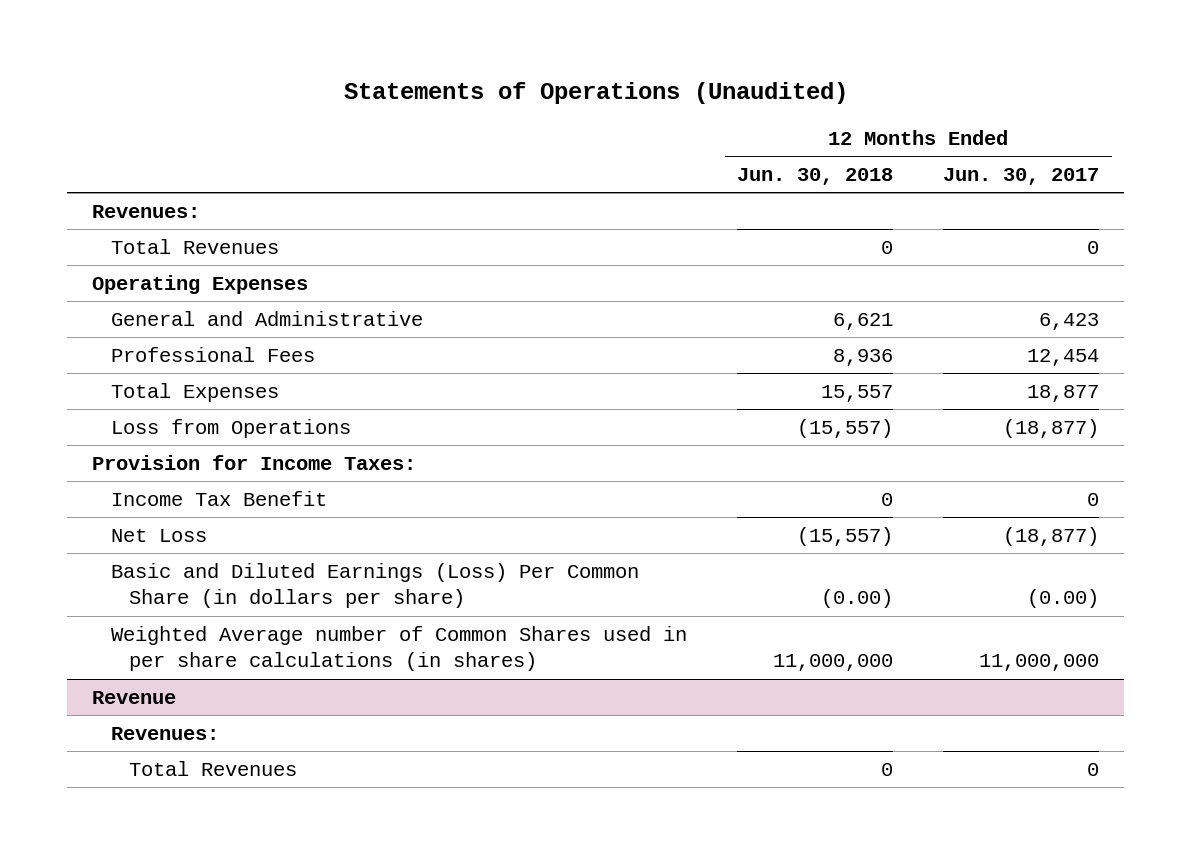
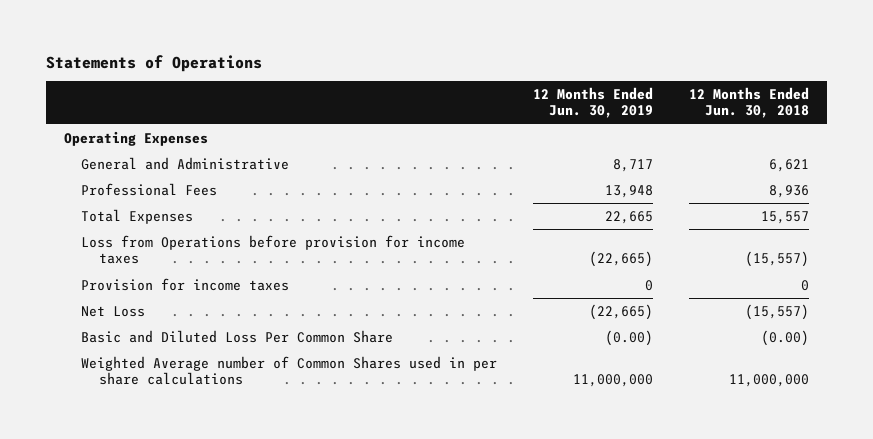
[343,82,848,105] Statements of Operations (Unaudited) -> [46,54,263,72] Statements of Operations
[943,167,1100,185] Jun. 30, 2017 -> none
none -> [533,87,654,119] 12 Months Ended Jun. 30, 2019
[92,204,201,218] Revenues: -> none
[110,238,279,254] Total Revenues -> none
[92,454,417,470] Provision for Income Taxes: -> none
[110,418,351,438] Loss from Operations -> [81,235,466,265] Loss from Operations before provision for income taxes
[110,490,327,506] Income Tax Benefit -> [81,278,290,292] Provision for income taxes
[92,690,177,704] Revenue -> none
[110,726,219,740] Revenues: -> none
[129,760,298,776] Total Revenues -> none
[110,562,639,609] Basic and Diluted Earnings (Loss) Per Common Share (in dollars per share) -> [81,330,394,344] Basic and Diluted Loss Per Common Share
[110,625,687,672] Weighted Average number of Common Shares used in per share calculations (in shares) -> [81,356,498,386] Weighted Average number of Common Shares used in per share calculations

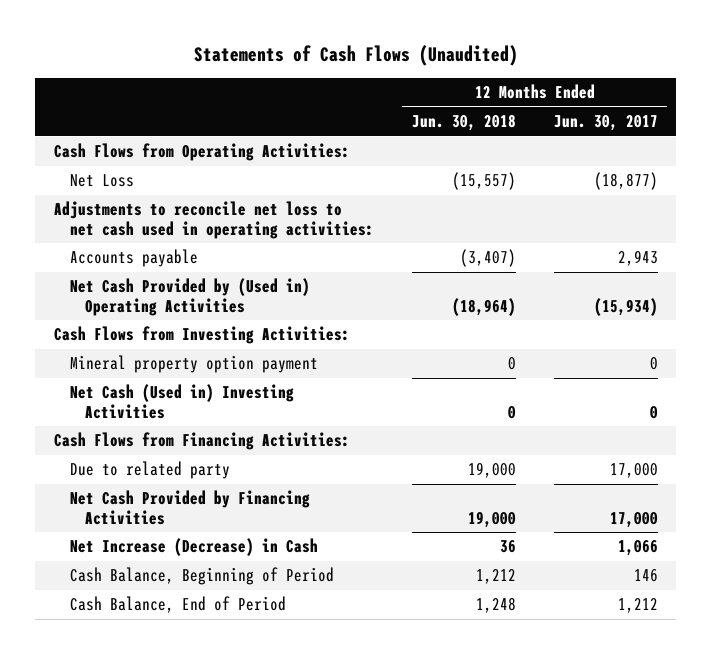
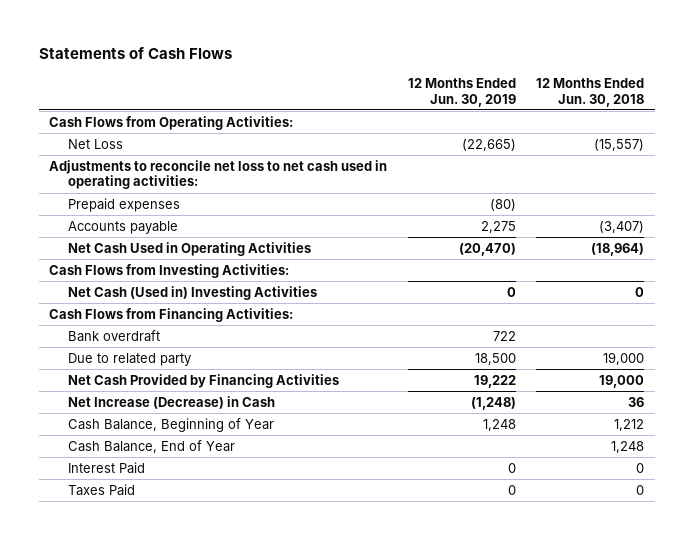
[193,45,518,67] Statements of Cash Flows (Unaudited) -> [39,47,233,60] Statements of Cash Flows
[553,115,658,132] Jun. 30, 2017 -> none
none -> [407,77,516,107] 12 Months Ended Jun. 30, 2019
none -> [68,197,181,212] Prepaid expenses
[69,278,310,317] Net Cash Provided by (Used in) Operating Activities -> [68,241,312,256] Net Cash Used in Operating Activities
[69,355,318,374] Mineral property option payment -> none
none -> [68,329,161,342] Bank overdraft
[69,567,334,586] Cash Balance, Beginning of Period -> [68,417,275,432] Cash Balance, Beginning of Year
[69,596,286,614] Cash Balance, End of Period -> [68,439,236,453] Cash Balance, End of Year
none -> [68,461,146,474] Interest Paid
none -> [68,483,136,496] Taxes Paid

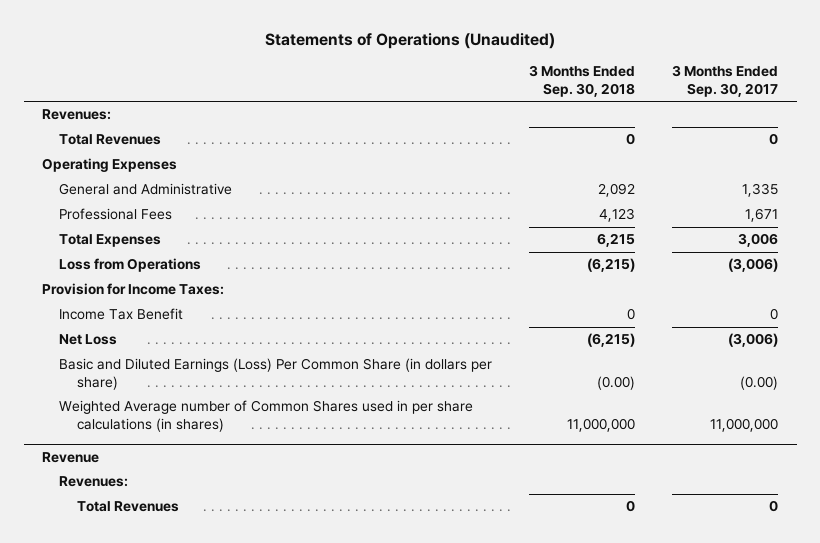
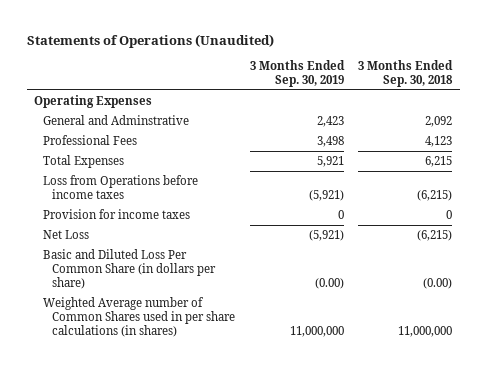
[672,65,779,97] 3 Months Ended Sep. 30, 2017 -> none
none -> [249,59,345,87] 3 Months Ended Sep. 30, 2019
[42,109,112,121] Revenues: -> none
[59,134,162,146] Total Revenues -> none
[59,183,233,196] General and Administrative -> [43,114,190,125] General and Adminstrative
[42,283,225,296] Provision for Income Taxes: -> none
[59,258,202,273] Loss from Operations -> [43,174,199,199] Loss from Operations before income taxes
[59,308,184,321] Income Tax Benefit -> [43,208,191,219] Provision for income taxes
[59,358,493,390] Basic and Diluted Earnings (Loss) Per Common Share (in dollars per share) -> [43,248,217,289] Basic and Diluted Loss Per Common Share (in dollars per share)
[42,451,100,463] Revenue -> none
[59,476,129,488] Revenues: -> none
[76,501,179,513] Total Revenues -> none

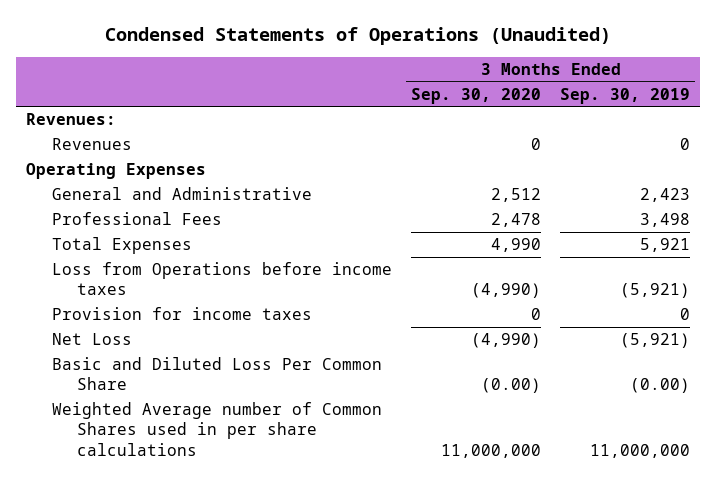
[27,33,275,48] Statements of Operations (Unaudited) -> [105,27,612,46] Condensed Statements of Operations (Unaudited)
[358,59,454,87] 3 Months Ended Sep. 30, 2018 -> none
none -> [410,87,541,104] Sep. 30, 2020
none -> [25,113,116,126] Revenues:
none -> [51,138,132,151] Revenues
[43,114,190,125] General and Adminstrative -> [51,187,312,201] General and Administrative
[43,248,217,289] Basic and Diluted Loss Per Common Share (in dollars per share) -> [51,357,382,391] Basic and Diluted Loss Per Common Share
[43,296,236,337] Weighted Average number of Common Shares used in per share calculations (in shares) -> [51,402,382,456] Weighted Average number of Common Shares used in per share calculations

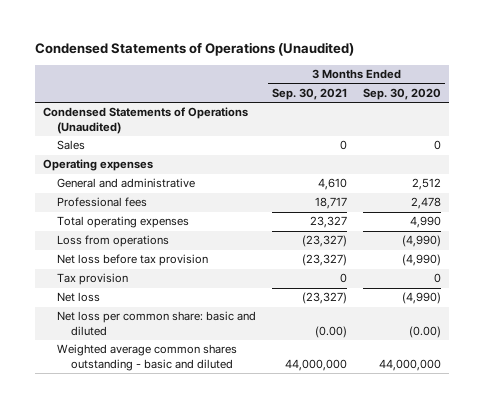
[560,87,691,104] Sep. 30, 2019 -> none
none -> [272,87,348,100] Sep. 30, 2021
[25,113,116,126] Revenues: -> none
none -> [43,107,249,134] Condensed Statements of Operations (Unaudited)
[51,138,132,151] Revenues -> [56,140,85,151] Sales
[25,163,206,180] Operating Expenses -> [43,159,154,172] Operating expenses
[51,187,312,201] General and Administrative -> [56,178,195,189] General and administrative
[51,212,222,226] Professional Fees -> [56,197,147,208] Professional fees
[51,237,192,255] Total Expenses -> [56,216,189,229] Total operating expenses
[51,262,392,296] Loss from Operations before income taxes -> [56,235,169,248] Loss from operations
none -> [56,254,208,267] Net loss before tax provision
[51,307,312,321] Provision for income taxes -> [56,273,128,286] Tax provision
[51,333,132,346] Net Loss -> [56,292,100,303] Net loss
[51,357,382,391] Basic and Diluted Loss Per Common Share -> [56,311,256,336] Net loss per common share: basic and diluted
[51,402,382,456] Weighted Average number of Common Shares used in per share calculations -> [56,344,237,371] Weighted average common shares outstanding - basic and diluted
[440,443,541,458] 11,000,000 -> [379,358,442,371] 44,000,000

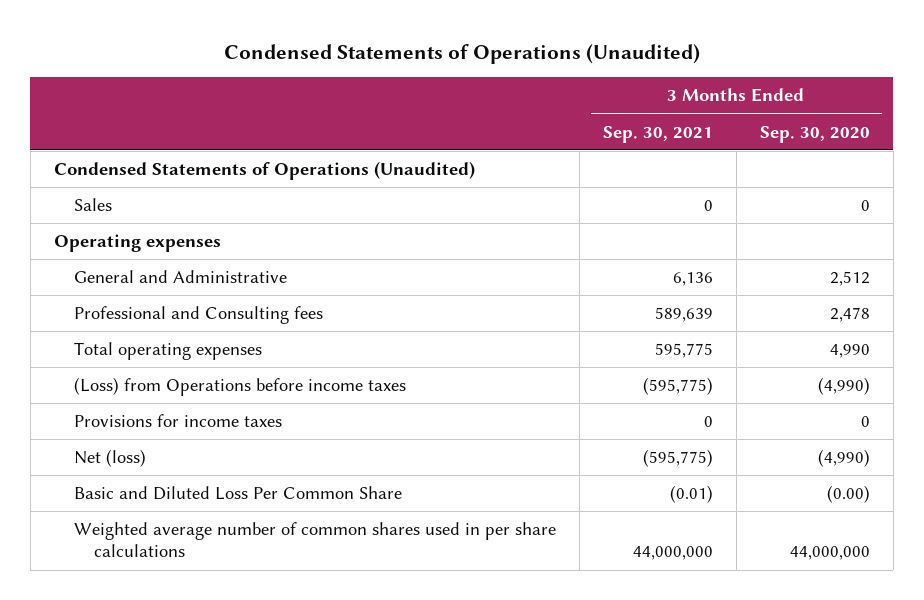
[56,254,208,267] Net loss before tax provision -> none
[56,178,195,189] General and administrative -> [74,270,288,284] General and Administrative
[318,178,348,191] 4,610 -> [673,272,714,287] 6,136
[56,197,147,208] Professional fees -> [74,306,324,325] Professional and Consulting fees
[315,197,348,210] 18,717 -> [655,307,714,323] 589,639
[310,216,348,229] 23,327 -> [655,343,714,359] 595,775
[56,235,169,248] Loss from operations -> [74,377,407,397] (Loss) from Operations before income taxes
[302,235,348,248] (23,327) -> [643,377,714,396] (595,775)
[56,273,128,286] Tax provision -> [74,414,283,428] Provisions for income taxes
[56,292,100,303] Net loss -> [74,449,147,468] Net (loss)
[302,292,348,305] (23,327) -> [643,449,714,468] (595,775)
[56,311,256,336] Net loss per common share: basic and diluted -> [74,486,403,501] Basic and Diluted Loss Per Common Share
[315,325,348,338] (0.00) -> [670,485,714,504] (0.01)
[56,344,237,371] Weighted average common shares outstanding - basic and diluted -> [74,522,557,558] Weighted average number of common shares used in per share calculations

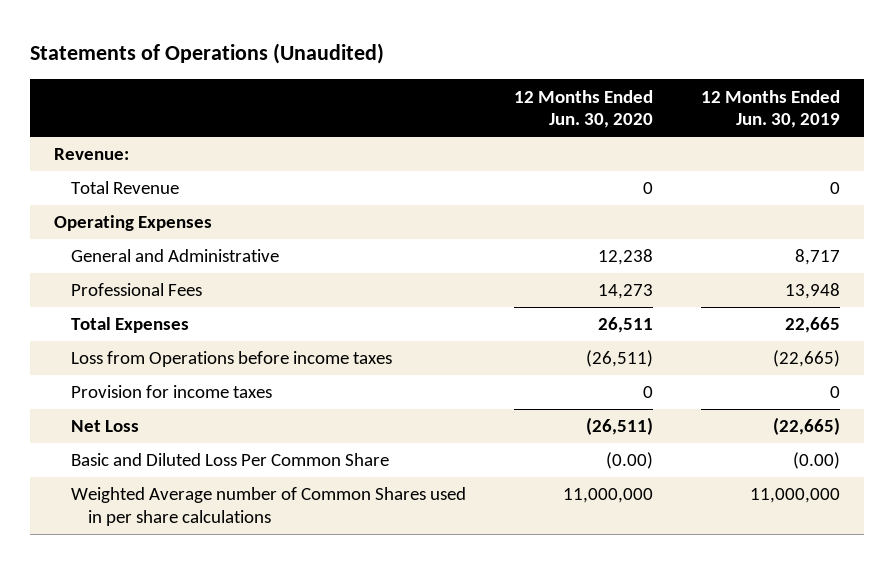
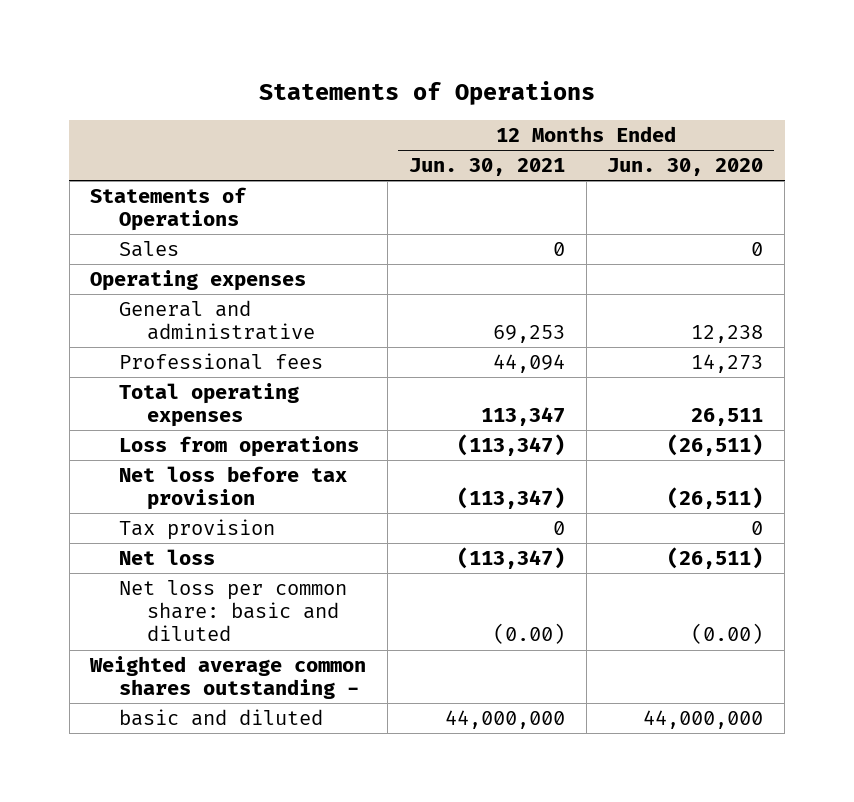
[30,43,385,65] Statements of Operations (Unaudited) -> [258,80,595,105] Statements of Operations
[701,89,841,129] 12 Months Ended Jun. 30, 2019 -> none
none -> [408,158,565,177] Jun. 30, 2021
[54,148,130,161] Revenue: -> none
[71,487,467,526] Weighted Average number of Common Shares used in per share calculations -> none
none -> [90,187,248,232] Statements of Operations
[71,181,180,195] Total Revenue -> [118,241,179,258] Sales
[54,215,213,232] Operating Expenses -> [90,270,307,292] Operating expenses
[71,249,280,263] General and Administrative -> [118,300,316,341] General and administrative
[71,283,203,297] Professional Fees -> [118,353,323,371] Professional fees
[71,317,190,334] Total Expenses -> [118,383,299,428] Total operating expenses
[71,351,393,368] Loss from Operations before income taxes -> [118,436,359,458] Loss from operations
none -> [118,466,347,511] Net loss before tax provision
[71,385,273,399] Provision for income taxes -> [118,519,275,541] Tax provision
[71,420,140,433] Net Loss -> [118,549,215,566] Net loss
[71,453,390,467] Basic and Diluted Loss Per Common Share -> [118,580,347,642] Net loss per common share: basic and diluted
none -> [89,656,367,700] Weighted average common shares outstanding -
none -> [118,709,323,727] basic and diluted

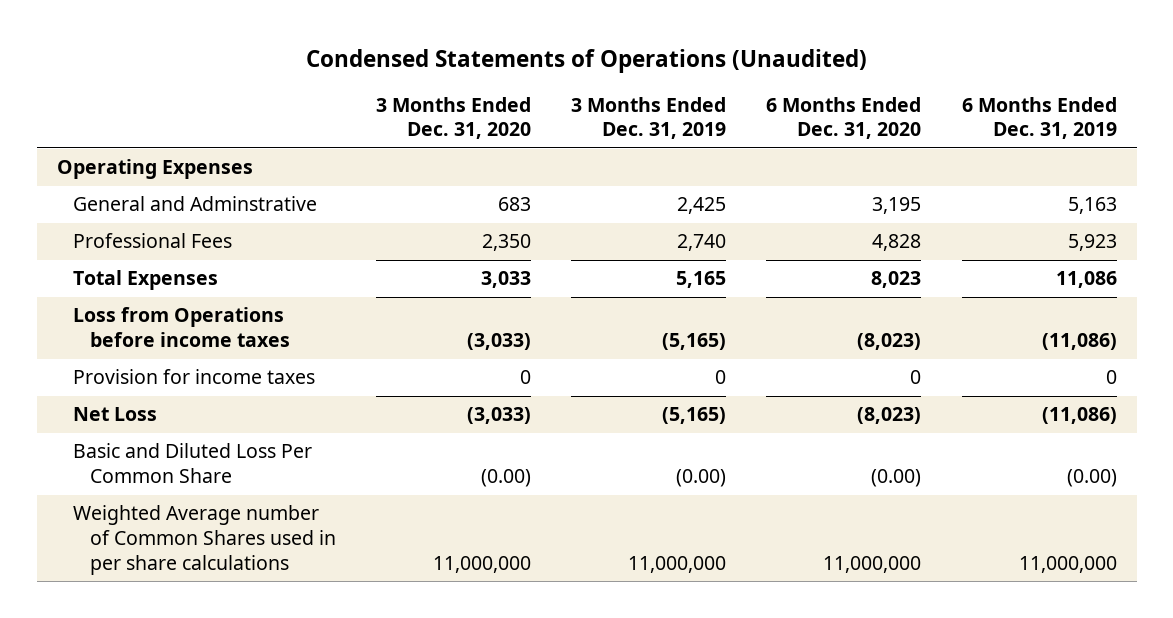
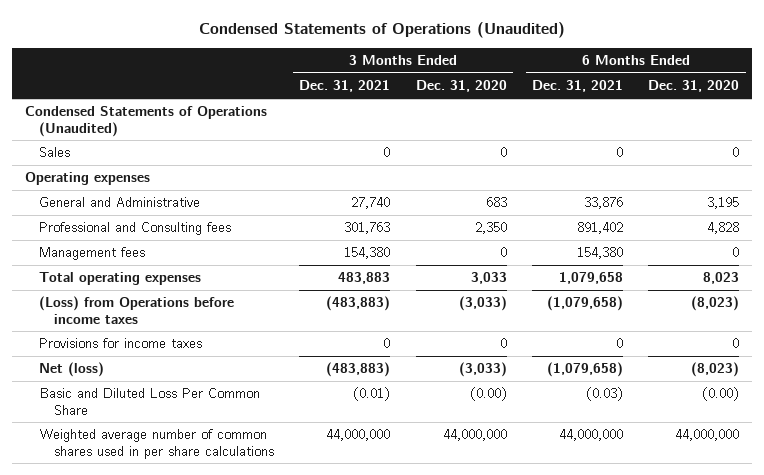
[571,96,727,140] 3 Months Ended Dec. 31, 2019 -> none
[961,96,1117,140] 6 Months Ended Dec. 31, 2019 -> none
none -> [299,80,391,93] Dec. 31, 2021
none -> [532,80,624,93] Dec. 31, 2021
none -> [24,106,267,137] Condensed Statements of Operations (Unaudited)
none -> [39,147,71,158] Sales
[56,159,253,180] Operating Expenses -> [24,172,150,186] Operating expenses
[73,196,318,212] General and Adminstrative -> [39,197,201,208] General and Administrative
[73,233,233,249] Professional Fees -> [39,222,232,236] Professional and Consulting fees
none -> [39,247,146,261] Management fees
[73,270,219,291] Total Expenses -> [39,272,202,286] Total operating expenses
[73,307,290,348] Loss from Operations before income taxes -> [39,296,235,324] (Loss) from Operations before income taxes
[73,369,316,385] Provision for income taxes -> [39,338,203,349] Provisions for income taxes
[73,407,158,422] Net Loss -> [39,362,105,378] Net (loss)
[73,505,336,575] Weighted Average number of Common Shares used in per share calculations -> [39,429,274,459] Weighted average number of common shares used in per share calculations
[432,555,531,573] 11,000,000 -> [442,429,507,442] 44,000,000
[823,555,922,573] 11,000,000 -> [675,429,740,442] 44,000,000

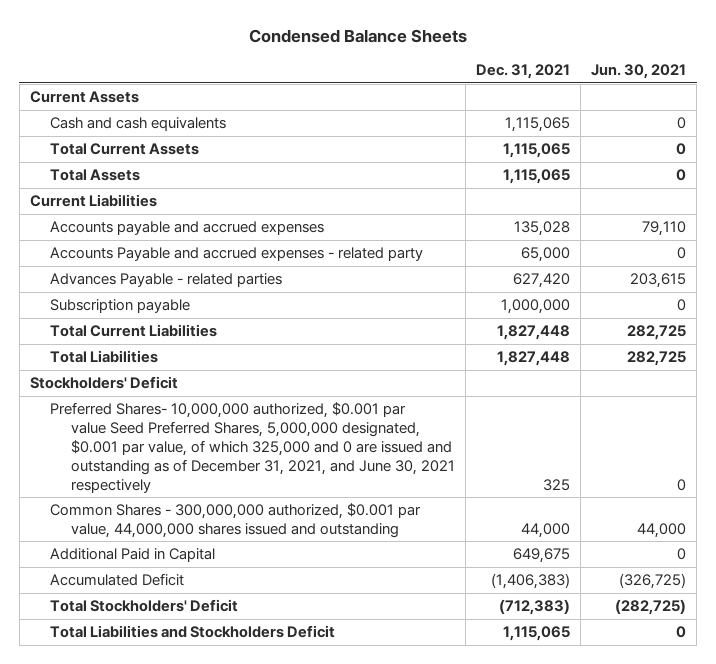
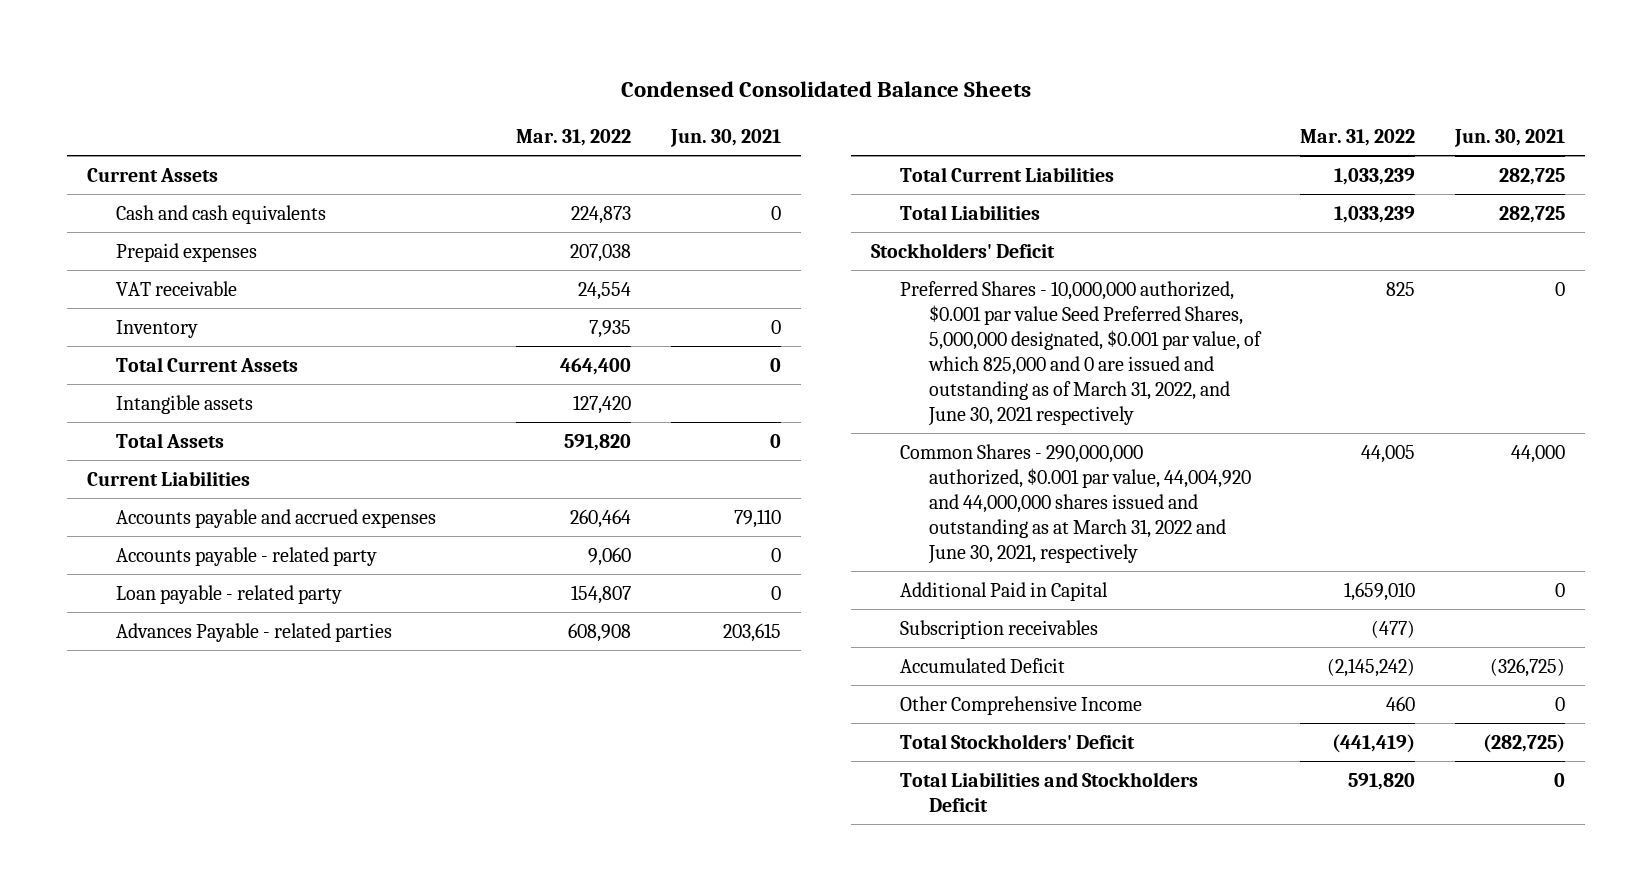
[248,29,467,44] Condensed Balance Sheets -> [620,81,1031,98] Condensed Consolidated Balance Sheets
[475,64,570,80] Dec. 31, 2021 -> none
none -> [516,128,632,146] Mar. 31, 2022
none -> [116,242,258,262] Prepaid expenses
none -> [116,280,238,296] VAT receivable
none -> [116,319,199,338] Inventory
none -> [116,394,254,414] Intangible assets
[50,247,424,262] Accounts Payable and accrued expenses - related party -> [116,546,378,566] Accounts payable - related party
none -> [116,584,343,604] Loan payable - related party
[50,299,191,314] Subscription payable -> none
[50,402,455,493] Preferred Shares- 10,000,000 authorized, $0.001 par value Seed Preferred Shares, 5,000,000 designated, $0.001 par value, of which 325,000 and 0 are issued and outstanding as of December 31, 2021, and June 30, 2021 respectively -> [900,280,1263,426] Preferred Shares - 10,000,000 authorized, $0.001 par value Seed Preferred Shares, 5,000,000 designated, $0.001 par value, of which 825,000 and 0 are issued and outstanding as of March 31, 2022, and June 30, 2021 respectively
[50,503,422,538] Common Shares - 300,000,000 authorized, $0.001 par value, 44,000,000 shares issued and outstanding -> [900,443,1252,564] Common Shares - 290,000,000 authorized, $0.001 par value, 44,004,920 and 44,000,000 shares issued and outstanding as at March 31, 2022 and June 30, 2021, respectively
none -> [900,619,1099,639] Subscription receivables
none -> [900,695,1143,715] Other Comprehensive Income

